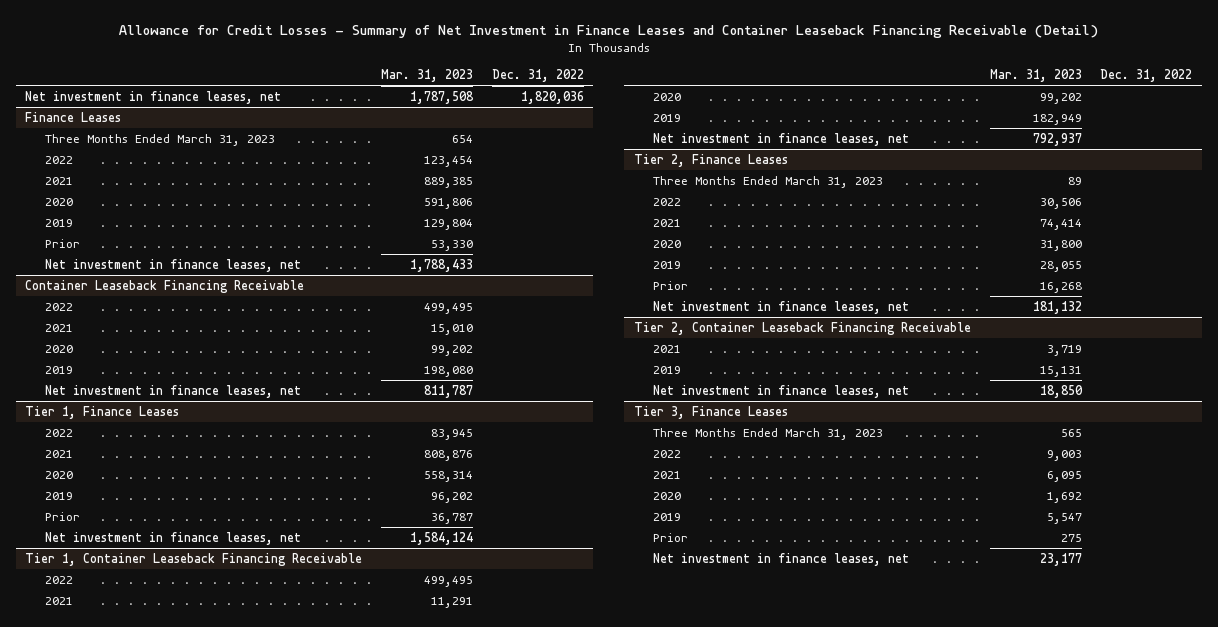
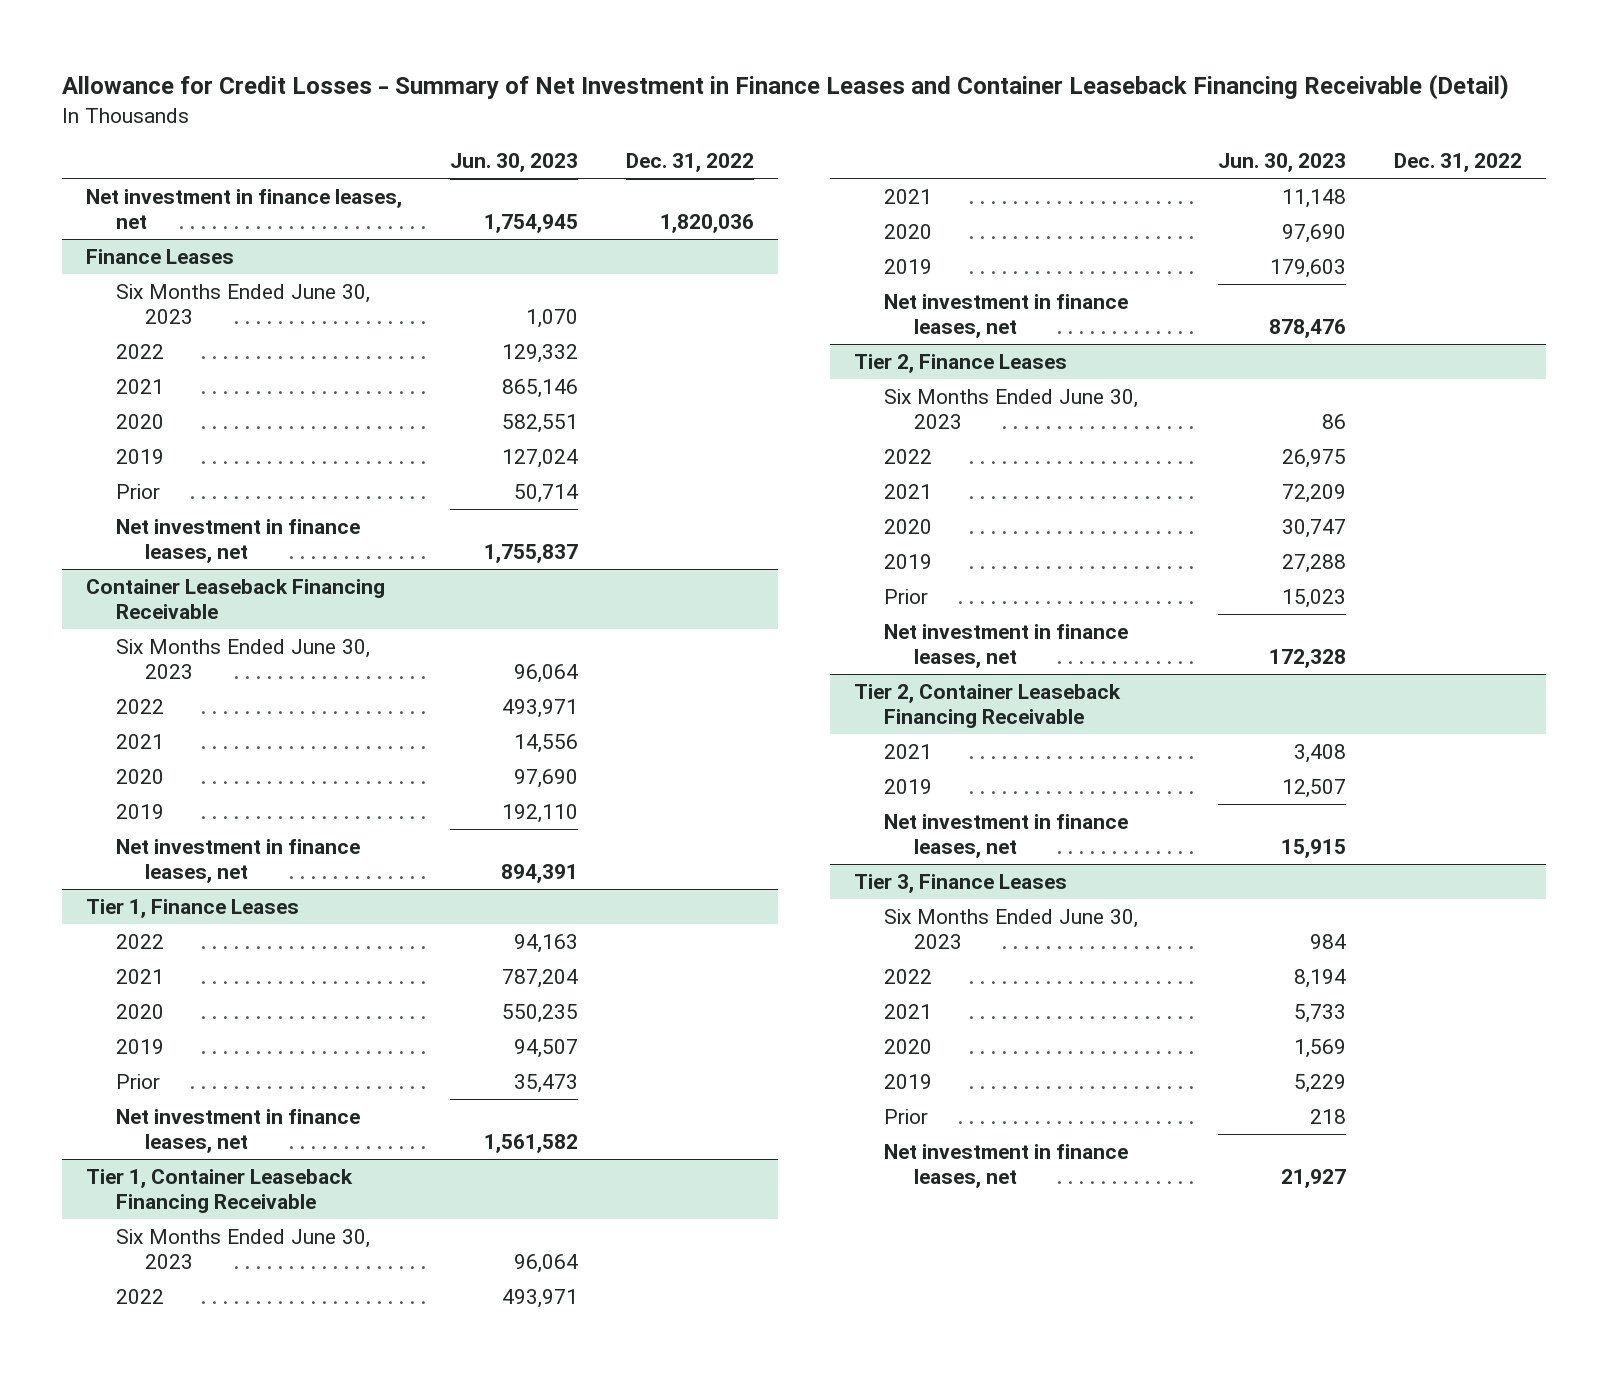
[380,68,473,82] Mar. 31, 2023 -> none
none -> [449,153,578,173] Jun. 30, 2023
[44,133,275,146] Three Months Ended March 31, 2023 -> [115,283,370,325] Six Months Ended June 30, 2023
none -> [115,638,370,680] Six Months Ended June 30, 2023
none -> [115,1228,370,1270] Six Months Ended June 30, 2023
[653,175,884,188] Three Months Ended March 31, 2023 -> [883,388,1138,430] Six Months Ended June 30, 2023
[653,427,884,440] Three Months Ended March 31, 2023 -> [883,908,1138,950] Six Months Ended June 30, 2023

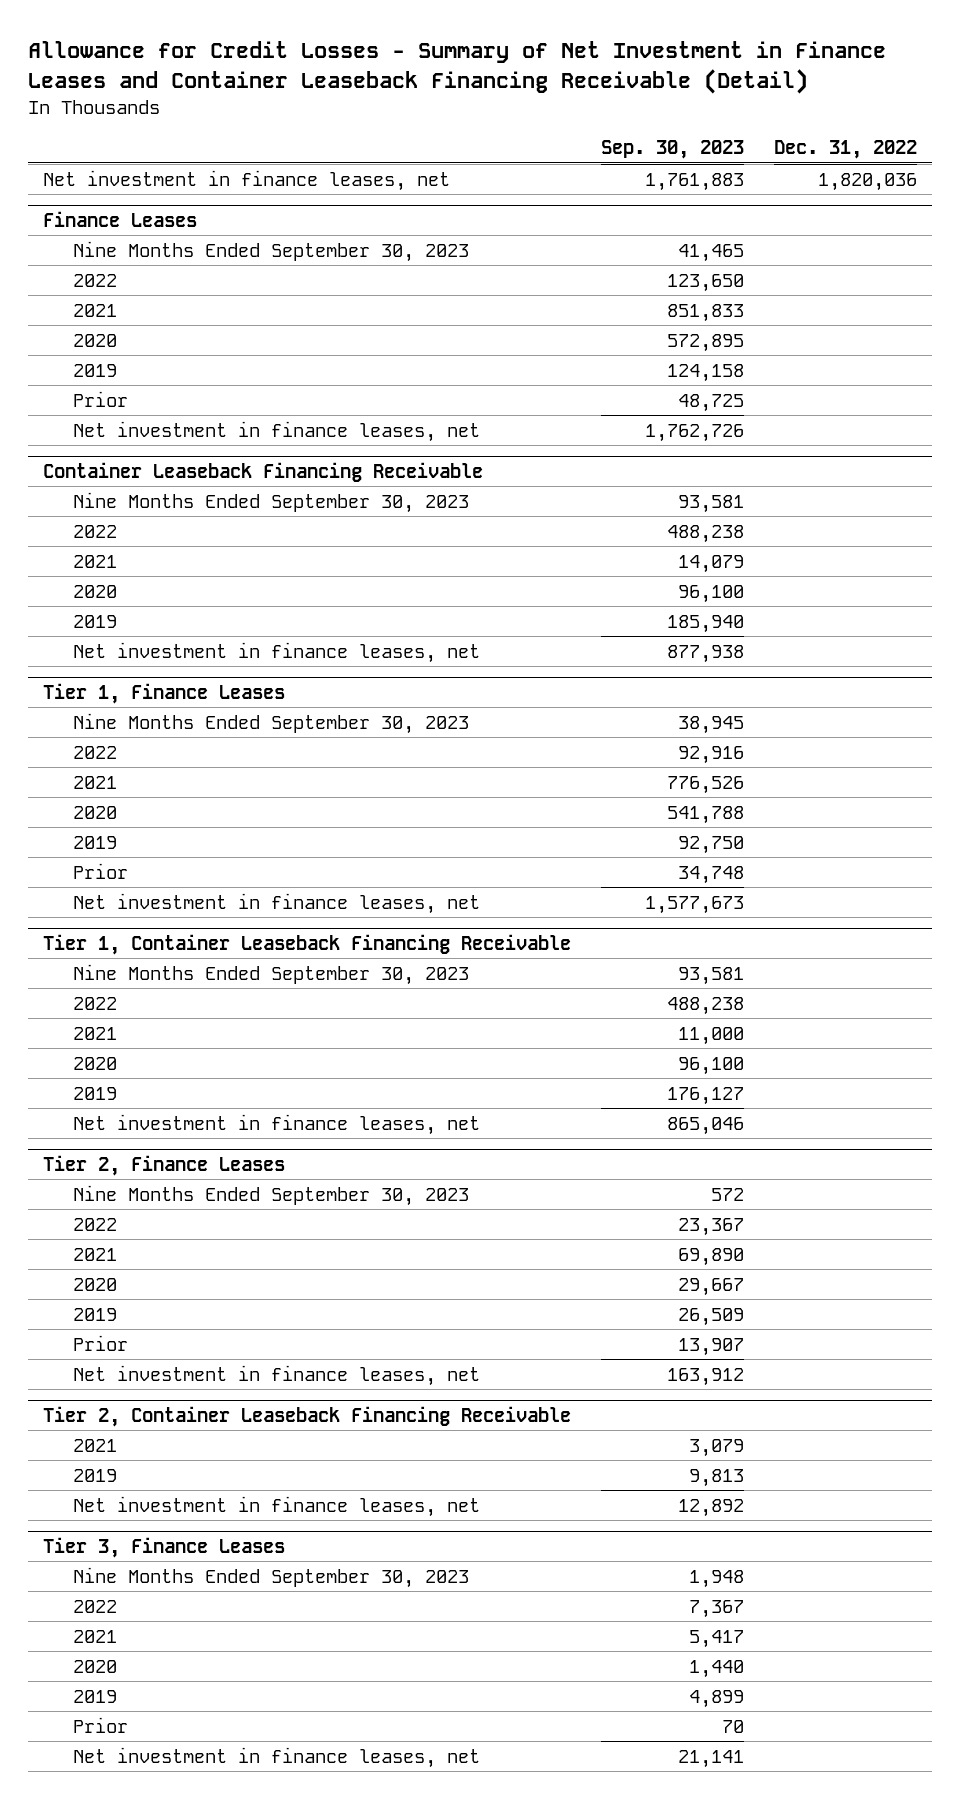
[449,153,578,173] Jun. 30, 2023 -> none
none -> [600,140,744,160] Sep. 30, 2023
[115,283,370,325] Six Months Ended June 30, 2023 -> [72,240,469,262] Nine Months Ended September 30, 2023
[115,638,370,680] Six Months Ended June 30, 2023 -> [72,491,469,513] Nine Months Ended September 30, 2023
none -> [72,712,469,734] Nine Months Ended September 30, 2023
[115,1228,370,1270] Six Months Ended June 30, 2023 -> [72,963,469,985] Nine Months Ended September 30, 2023
[883,388,1138,430] Six Months Ended June 30, 2023 -> [72,1184,469,1206] Nine Months Ended September 30, 2023
[883,908,1138,950] Six Months Ended June 30, 2023 -> [72,1566,469,1588] Nine Months Ended September 30, 2023

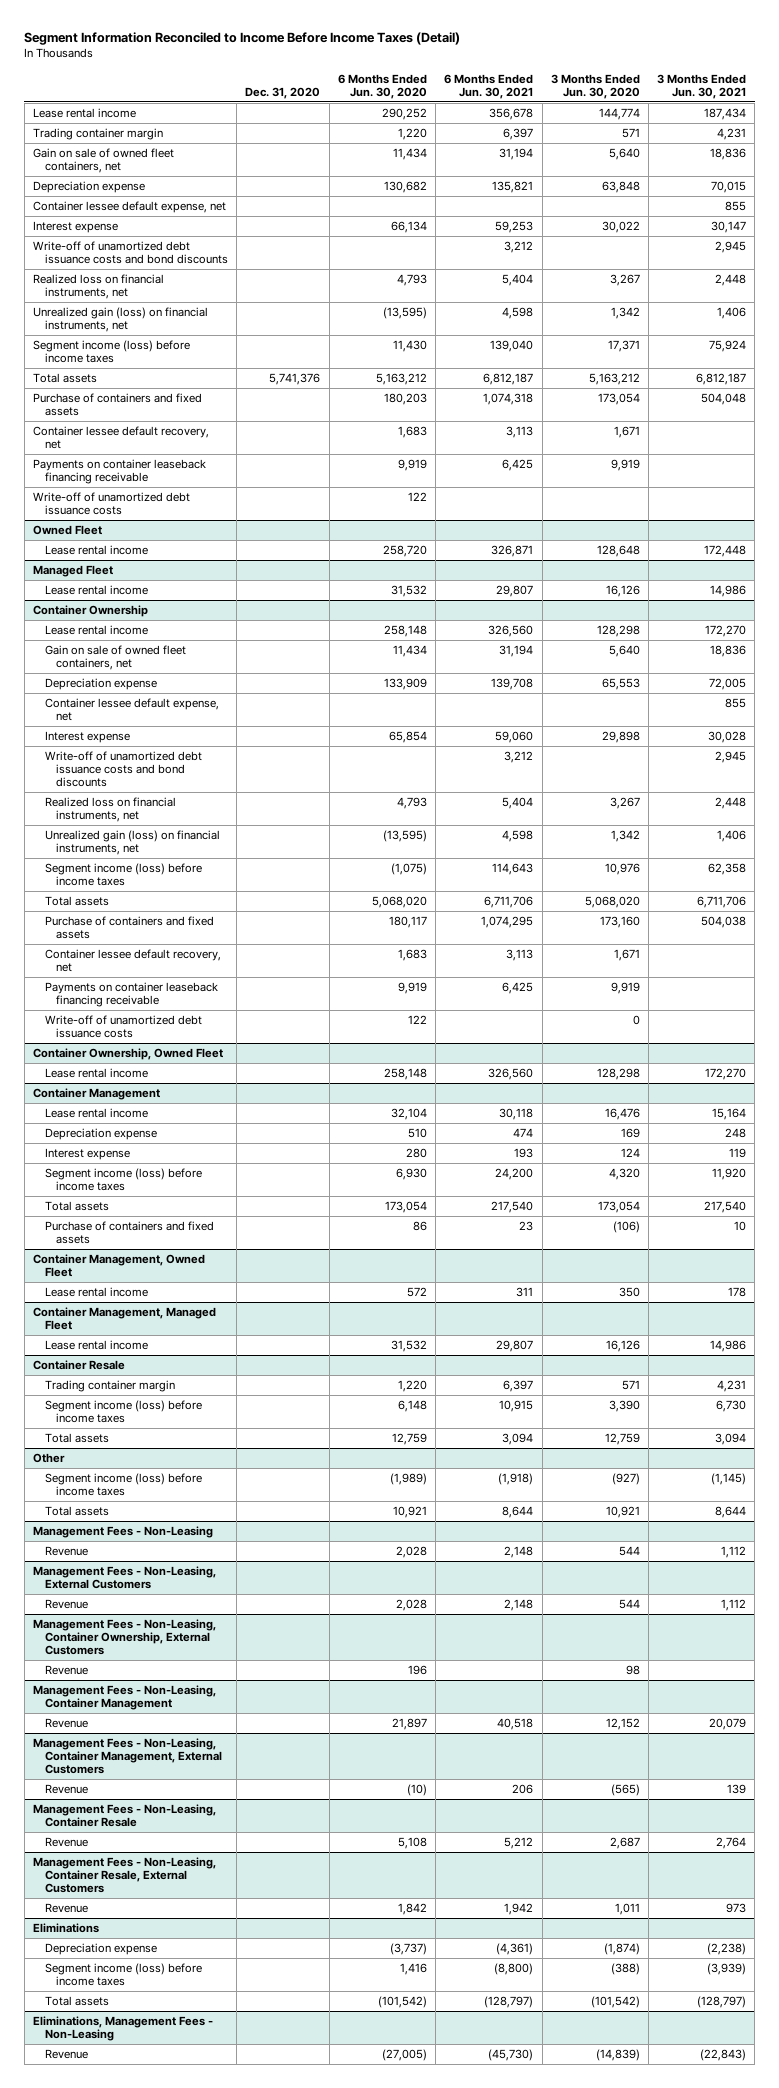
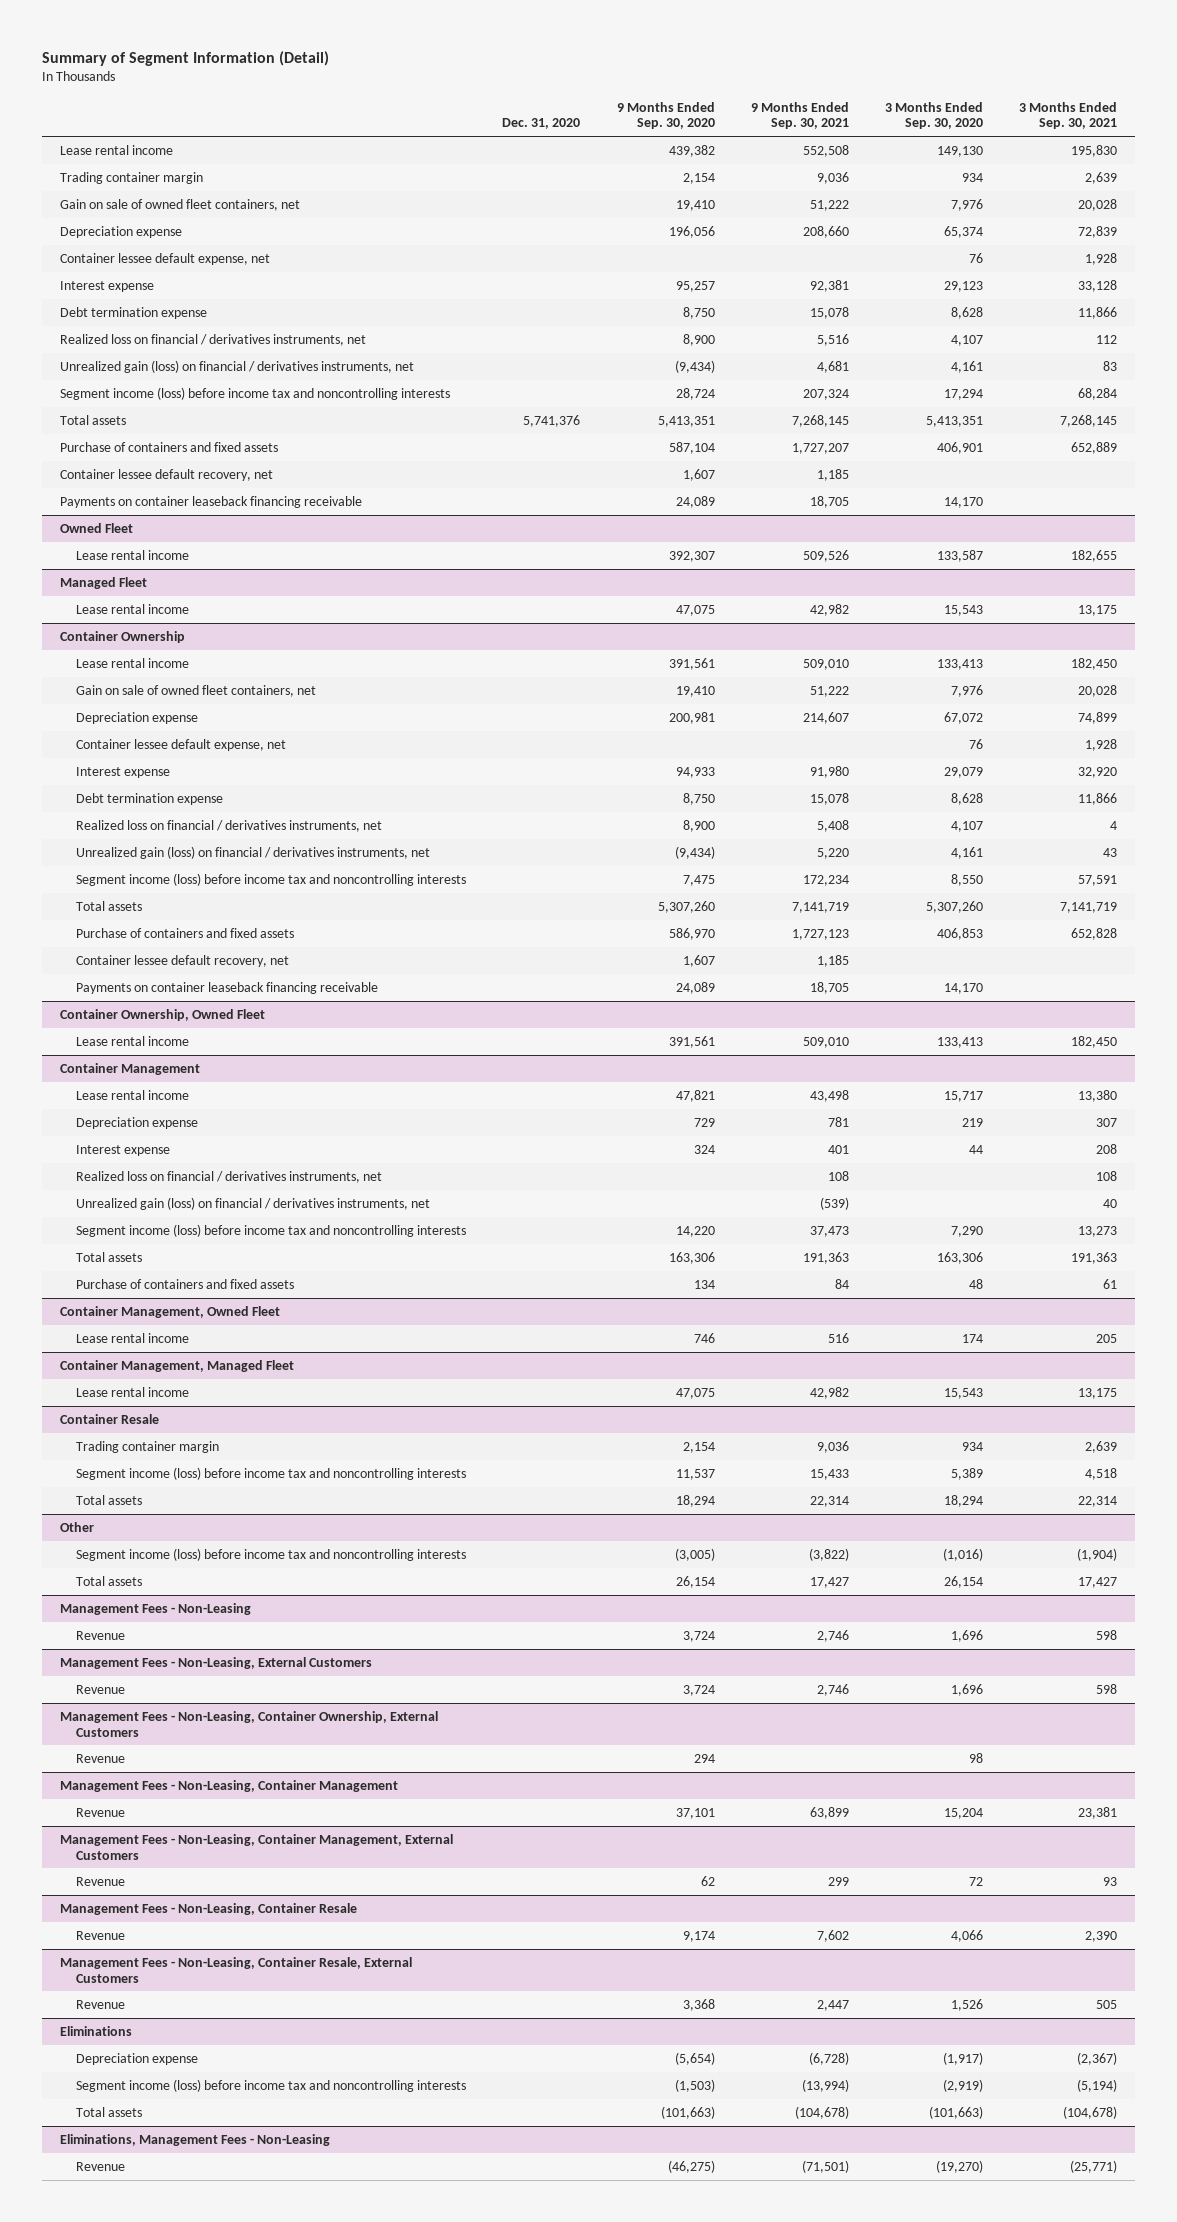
[24,32,461,46] Segment Information Reconciled to Income Before Income Taxes (Detail) -> [42,50,330,66] Summary of Segment Information (Detail)
[337,73,427,99] 6 Months Ended Jun. 30, 2020 -> none
[444,73,534,99] 6 Months Ended Jun. 30, 2021 -> none
[550,73,640,99] 3 Months Ended Jun. 30, 2020 -> none
[657,73,747,99] 3 Months Ended Jun. 30, 2021 -> none
none -> [616,101,715,130] 9 Months Ended Sep. 30, 2020
none -> [750,101,849,130] 9 Months Ended Sep. 30, 2021
none -> [885,101,984,130] 3 Months Ended Sep. 30, 2020
none -> [1019,101,1118,130] 3 Months Ended Sep. 30, 2021
[33,240,228,265] Write-off of unamortized debt issuance costs and bond discounts -> none
none -> [60,306,208,319] Debt termination expense
[33,273,165,300] Realized loss on financial instruments, net -> [60,333,367,346] Realized loss on financial / derivatives instruments, net
[33,306,209,333] Unrealized gain (loss) on financial instruments, net -> [60,359,415,373] Unrealized gain (loss) on financial / derivatives instruments, net
[33,339,191,364] Segment income (loss) before income taxes -> [60,386,451,400] Segment income (loss) before income tax and noncontrolling interests
[33,491,191,516] Write-off of unamortized debt issuance costs -> none
[44,750,202,788] Write-off of unamortized debt issuance costs and bond discounts -> none
none -> [76,792,224,805] Debt termination expense
[44,796,176,823] Realized loss on financial instruments, net -> [76,819,383,832] Realized loss on financial / derivatives instruments, net
[44,829,220,856] Unrealized gain (loss) on financial instruments, net -> [76,845,431,859] Unrealized gain (loss) on financial / derivatives instruments, net
[44,862,202,887] Segment income (loss) before income taxes -> [76,872,467,886] Segment income (loss) before income tax and noncontrolling interests
[44,1014,202,1039] Write-off of unamortized debt issuance costs -> none
none -> [76,1170,383,1183] Realized loss on financial / derivatives instruments, net
none -> [76,1196,431,1210] Unrealized gain (loss) on financial / derivatives instruments, net
[44,1167,202,1192] Segment income (loss) before income taxes -> [76,1223,467,1237] Segment income (loss) before income tax and noncontrolling interests
[44,1399,202,1424] Segment income (loss) before income taxes -> [76,1466,467,1480] Segment income (loss) before income tax and noncontrolling interests
[44,1472,202,1497] Segment income (loss) before income taxes -> [76,1547,467,1561] Segment income (loss) before income tax and noncontrolling interests
[44,1962,202,1987] Segment income (loss) before income taxes -> [76,2078,467,2092] Segment income (loss) before income tax and noncontrolling interests

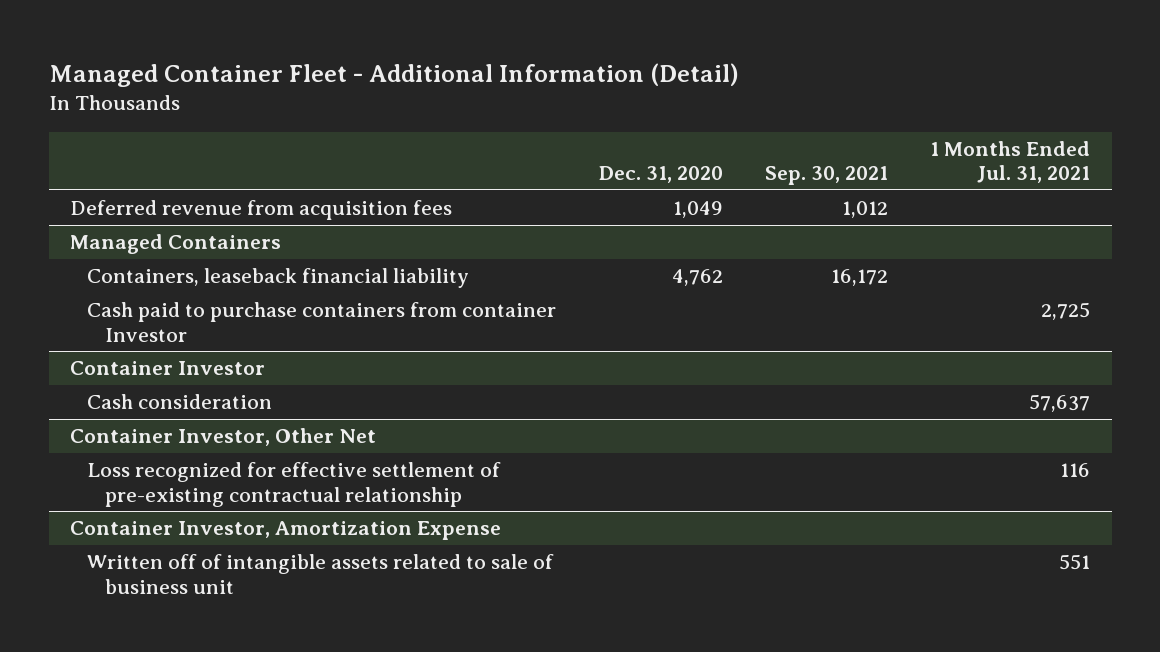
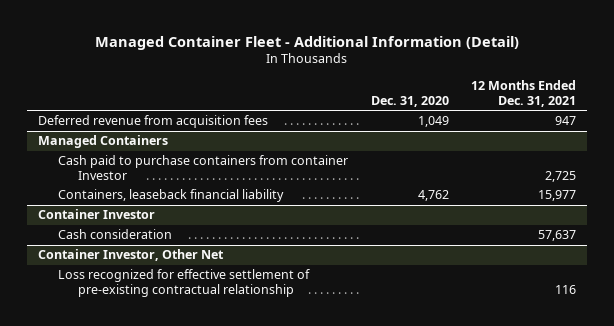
[765,166,889,186] Sep. 30, 2021 -> none
[930,140,1091,184] 1 Months Ended Jul. 31, 2021 -> none
none -> [470,80,576,108] 12 Months Ended Dec. 31, 2021
[87,268,470,289] Containers, leaseback financial liability -> [58,189,285,203] Containers, leaseback financial liability
[69,521,501,541] Container Investor, Amortization Expense -> none
[87,554,555,594] Written off of intangible assets related to sale of business unit -> none

